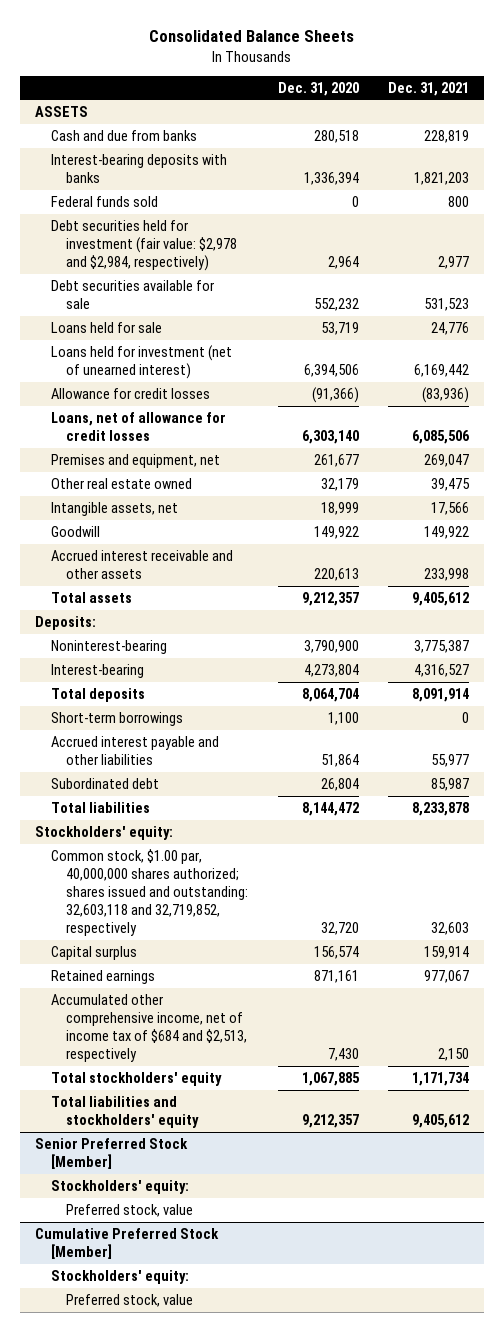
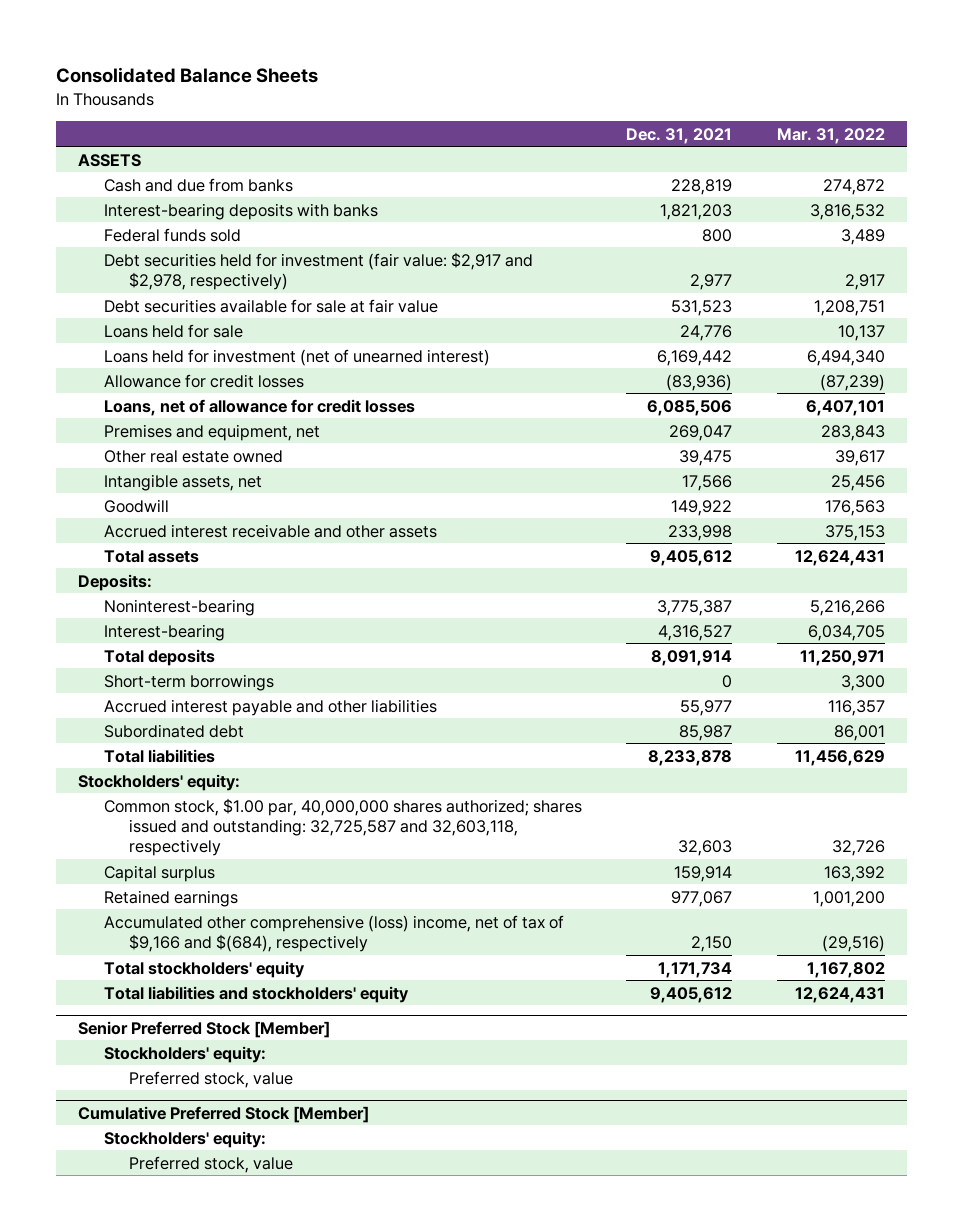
[277,81,359,96] Dec. 31, 2020 -> none
none -> [776,127,885,144] Mar. 31, 2022
[50,219,238,271] Debt securities held for investment (fair value: $2,978 and $2,984, respectively) -> [103,251,533,290] Debt securities held for investment (fair value: $2,917 and $2,978, respectively)
[50,279,214,309] Debt securities available for sale -> [103,298,438,313] Debt securities available for sale at fair value
[50,848,249,937] Common stock, $1.00 par, 40,000,000 shares authorized; shares issued and outstanding: 32,603,118 and 32,719,852, respectively -> [103,797,582,857] Common stock, $1.00 par, 40,000,000 shares authorized; shares issued and outstanding: 32,725,587 and 32,603,118, respectively
[50,993,248,1063] Accumulated other comprehensive income, net of income tax of $684 and $2,513, respectively -> [103,914,564,952] Accumulated other comprehensive (loss) income, net of tax of $9,166 and $(684), respectively

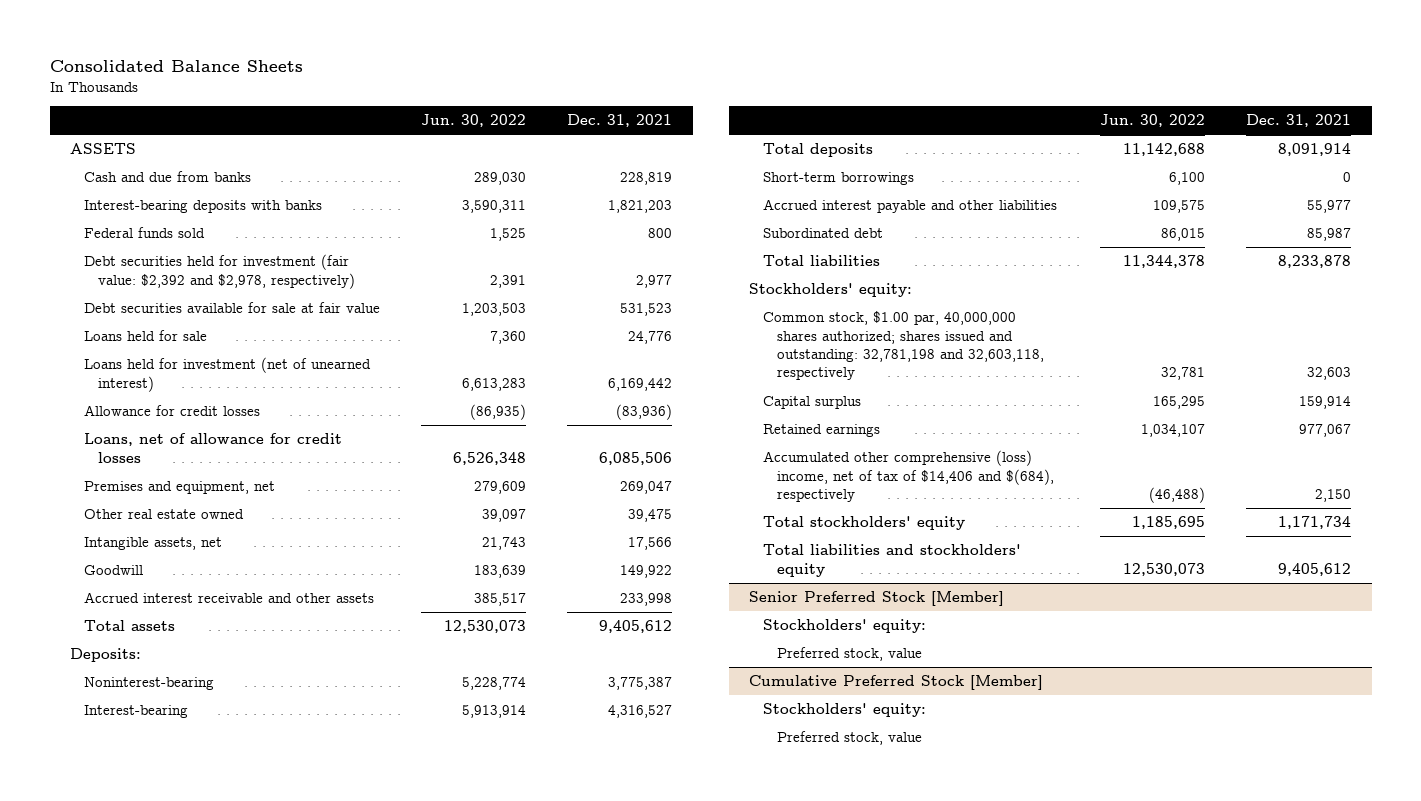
[776,127,885,144] Mar. 31, 2022 -> none
none -> [421,114,527,128] Jun. 30, 2022
[103,251,533,290] Debt securities held for investment (fair value: $2,917 and $2,978, respectively) -> [84,254,356,289] Debt securities held for investment (fair value: $2,392 and $2,978, respectively)
[103,797,582,857] Common stock, $1.00 par, 40,000,000 shares authorized; shares issued and outstanding: 32,725,587 and 32,603,118, respectively -> [763,311,1045,381] Common stock, $1.00 par, 40,000,000 shares authorized; shares issued and outstanding: 32,781,198 and 32,603,118, respectively
[103,914,564,952] Accumulated other comprehensive (loss) income, net of tax of $9,166 and $(684), respectively -> [763,450,1055,503] Accumulated other comprehensive (loss) income, net of tax of $14,406 and $(684), respectively

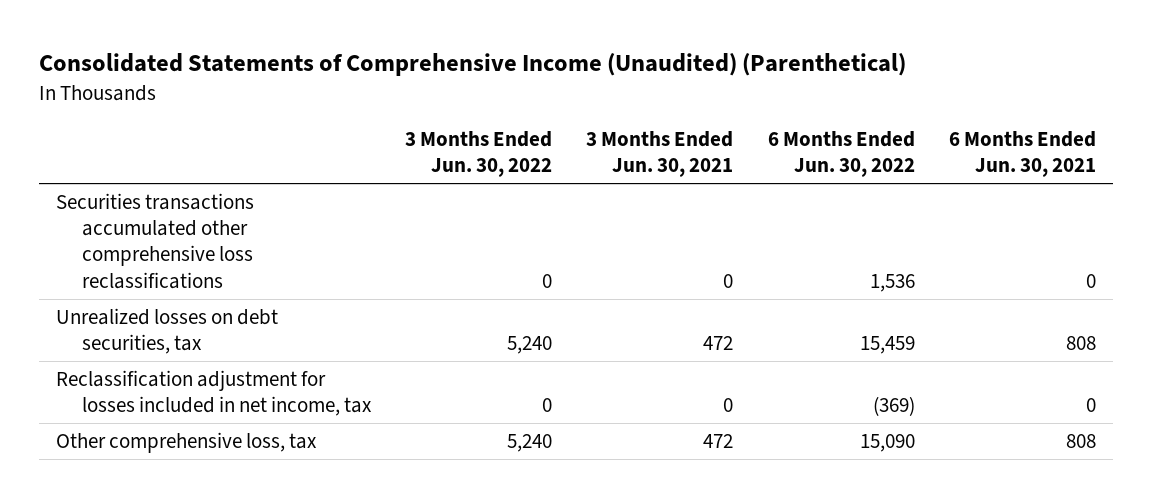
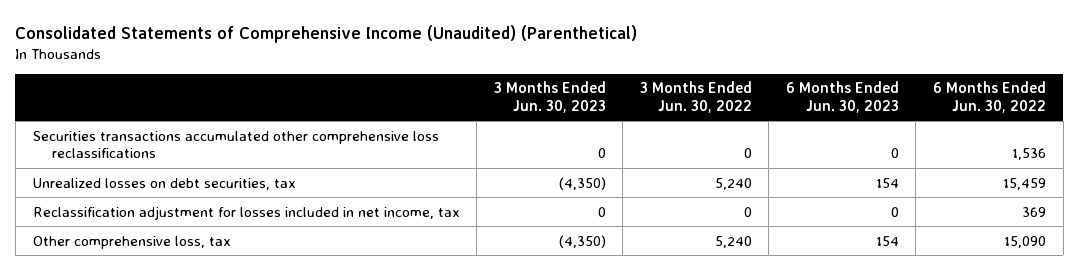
[586,131,734,178] 3 Months Ended Jun. 30, 2021 -> none
[949,131,1097,178] 6 Months Ended Jun. 30, 2021 -> none
none -> [493,81,606,113] 3 Months Ended Jun. 30, 2023
none -> [785,81,899,113] 6 Months Ended Jun. 30, 2023
[872,396,915,417] (369) -> [1022,206,1047,217] 369

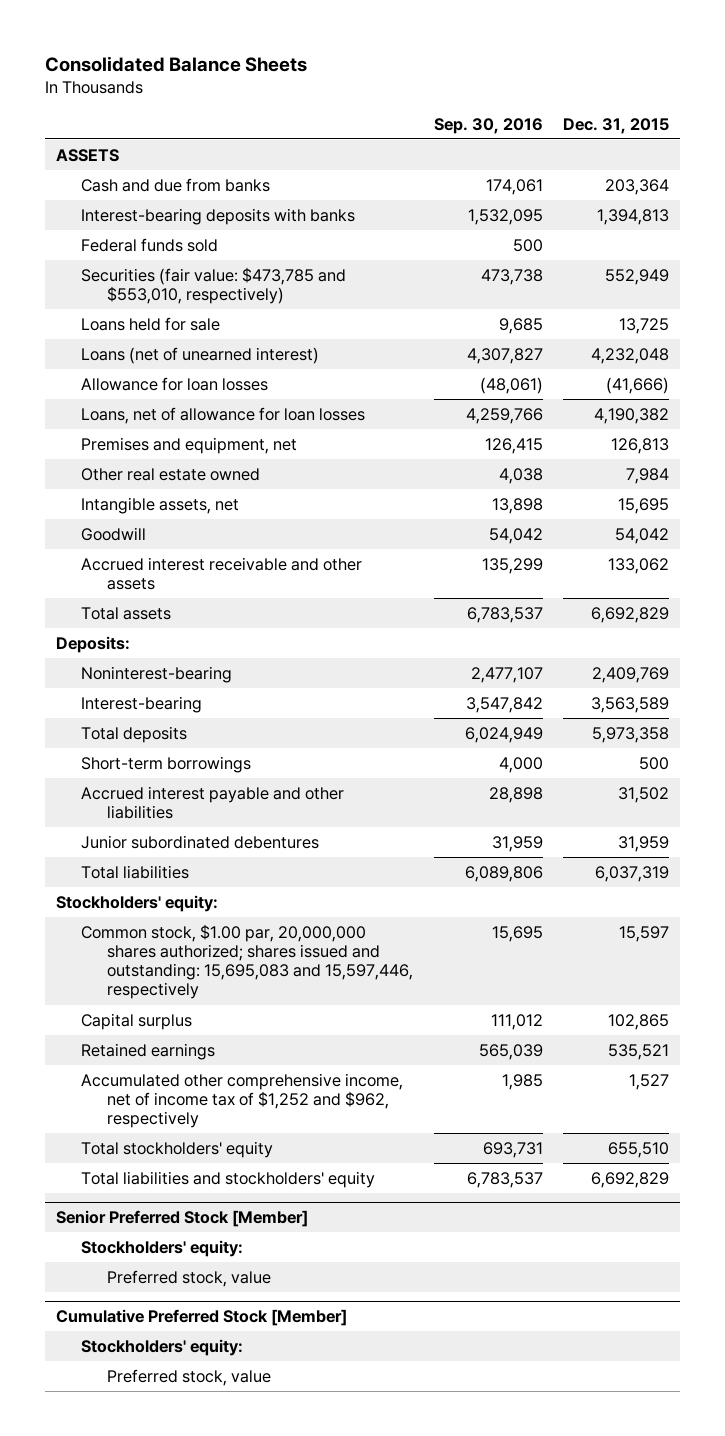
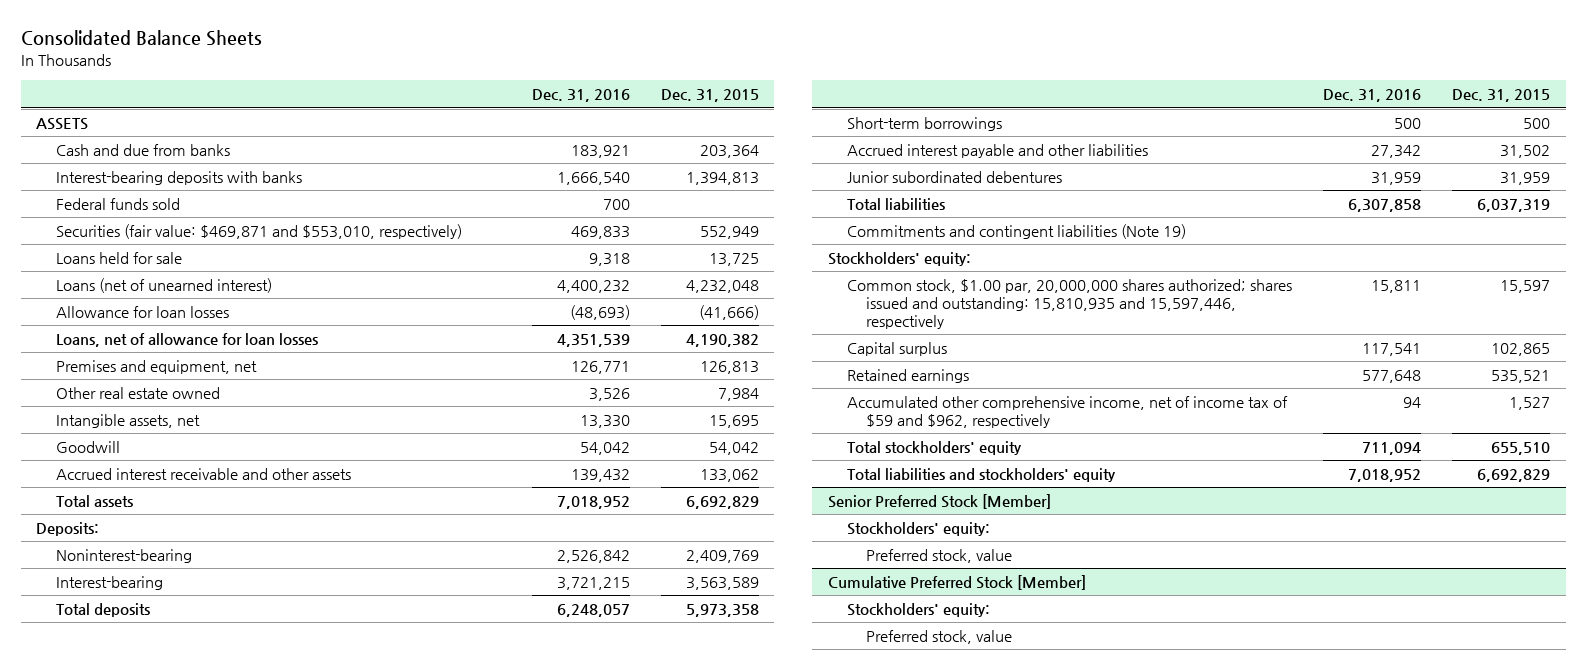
[433,117,543,134] Sep. 30, 2016 -> none
none -> [531,89,630,103] Dec. 31, 2016
[81,266,347,304] Securities (fair value: $473,785 and $553,010, respectively) -> [55,224,462,240] Securities (fair value: $469,871 and $553,010, respectively)
none -> [846,224,1186,240] Commitments and contingent liabilities (Note 19)
[81,923,413,1000] Common stock, $1.00 par, 20,000,000 shares authorized; shares issued and outstanding: 15,695,083 and 15,597,446, respectively -> [846,279,1292,329] Common stock, $1.00 par, 20,000,000 shares authorized; shares issued and outstanding: 15,810,935 and 15,597,446, respectively
[81,1072,404,1129] Accumulated other comprehensive income, net of income tax of $1,252 and $962, respectively -> [846,396,1288,428] Accumulated other comprehensive income, net of income tax of $59 and $962, respectively

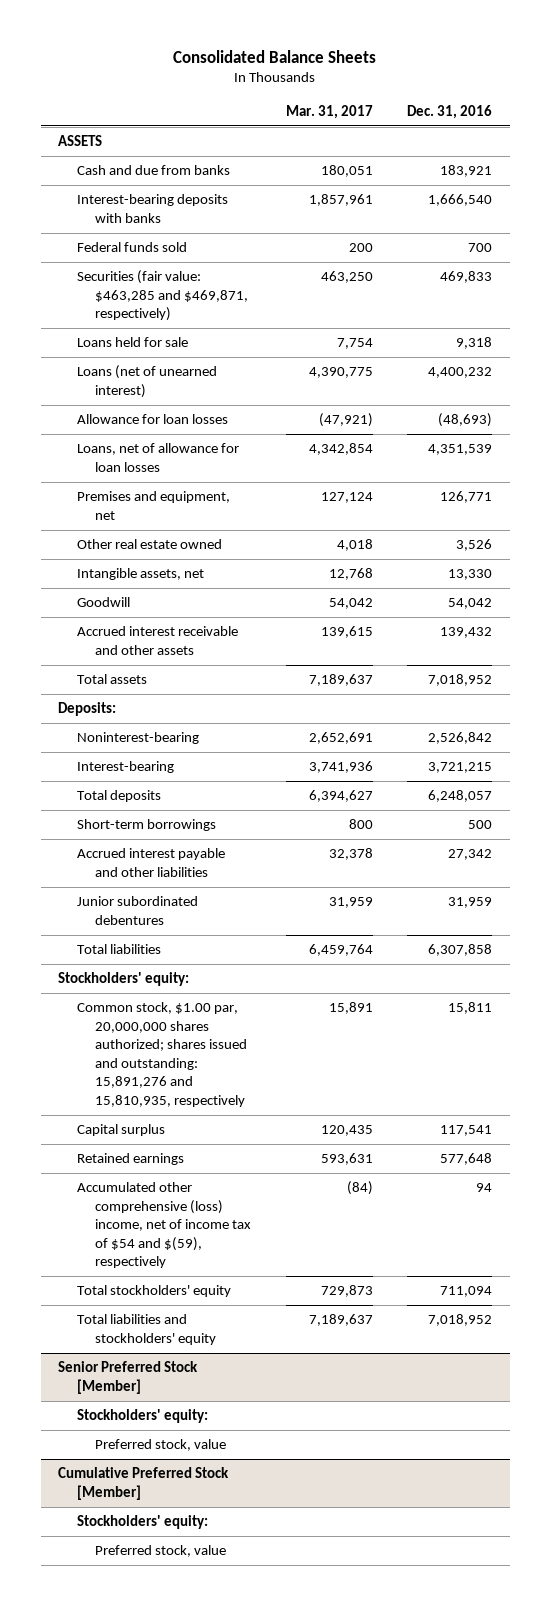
[660,89,759,103] Dec. 31, 2015 -> none
none -> [285,104,373,119] Mar. 31, 2017
[55,224,462,240] Securities (fair value: $469,871 and $553,010, respectively) -> [76,270,249,322] Securities (fair value: $463,285 and $469,871, respectively)
[846,224,1186,240] Commitments and contingent liabilities (Note 19) -> none
[846,279,1292,329] Common stock, $1.00 par, 20,000,000 shares authorized; shares issued and outstanding: 15,810,935 and 15,597,446, respectively -> [76,1002,248,1107] Common stock, $1.00 par, 20,000,000 shares authorized; shares issued and outstanding: 15,891,276 and 15,810,935, respectively
[846,396,1288,428] Accumulated other comprehensive income, net of income tax of $59 and $962, respectively -> [76,1182,252,1269] Accumulated other comprehensive (loss) income, net of income tax of $54 and $(59), respectively

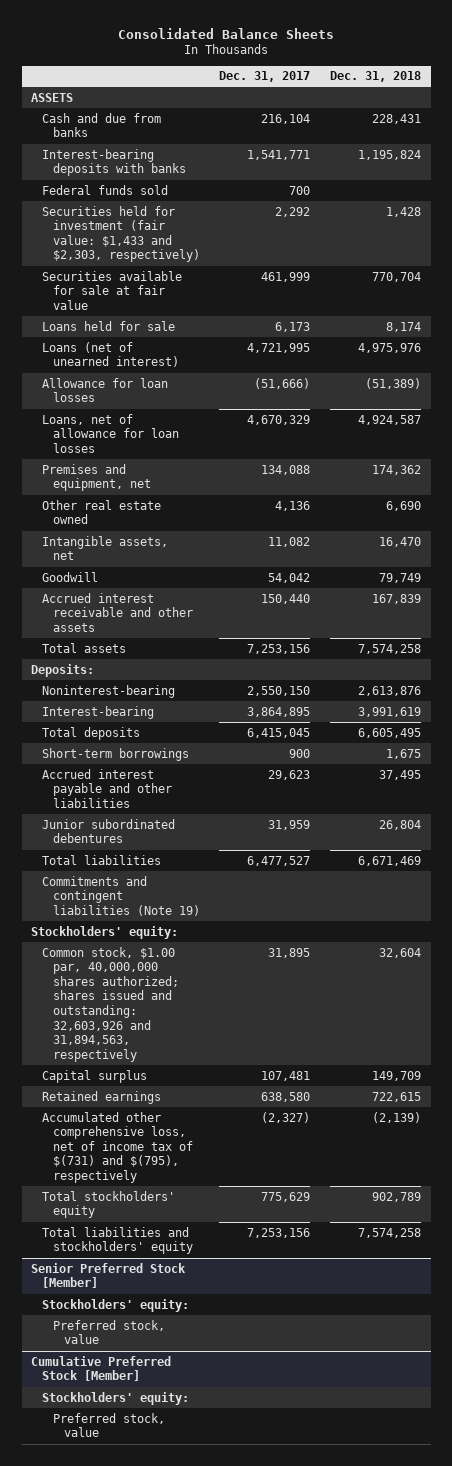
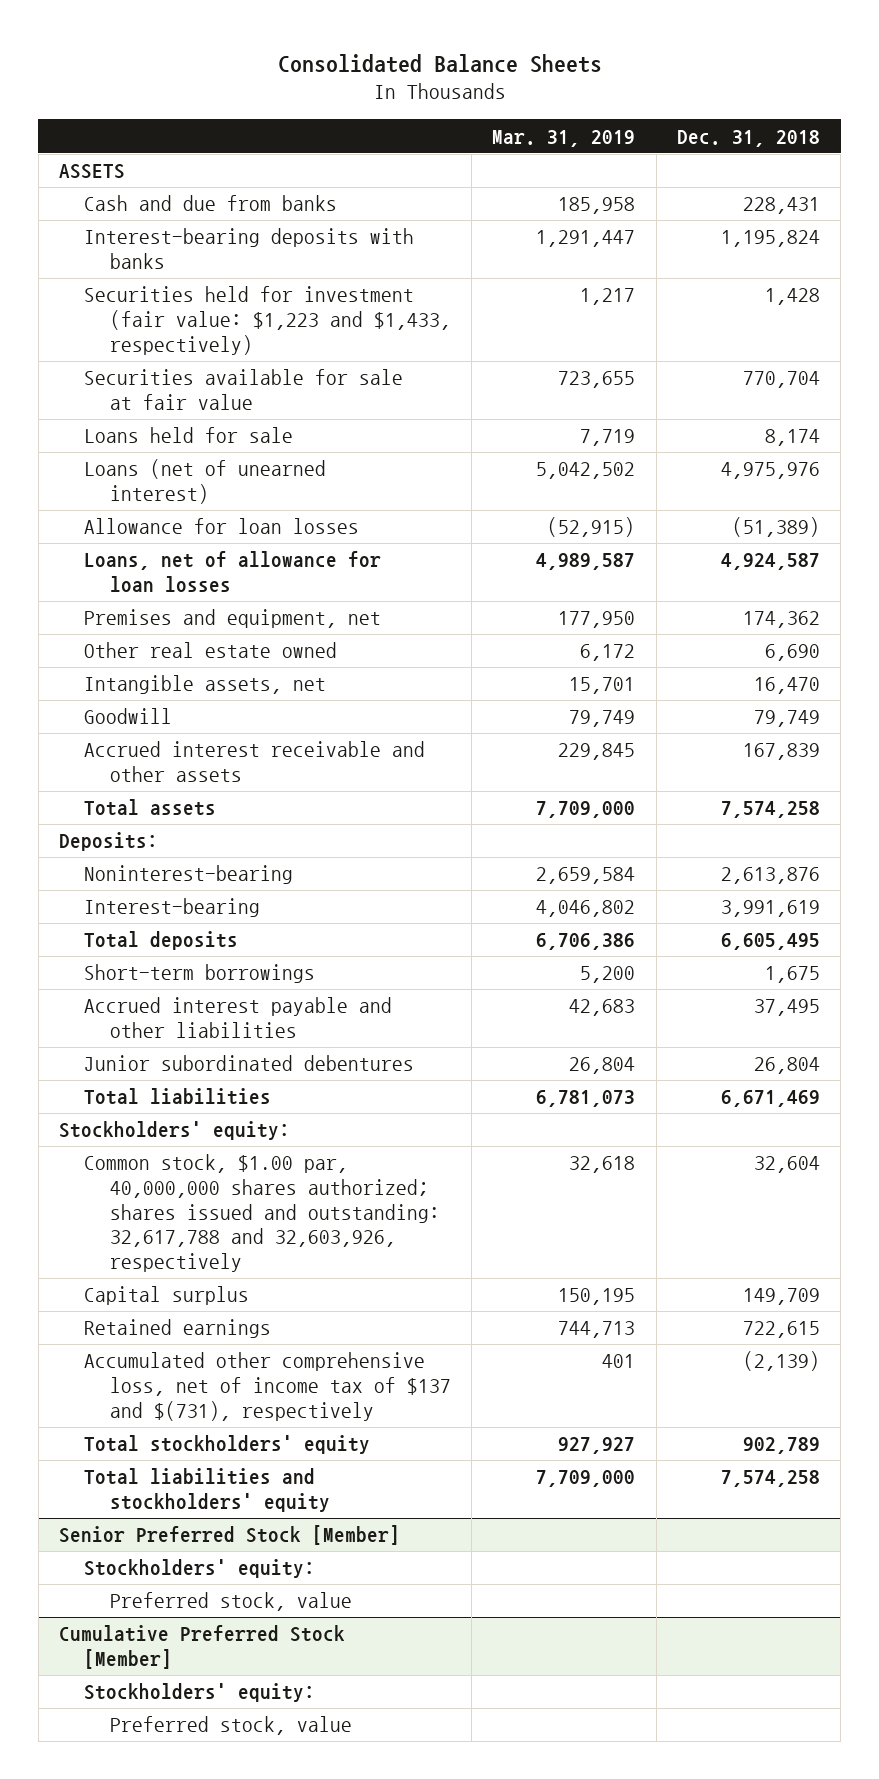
[219,71,311,83] Dec. 31, 2017 -> none
none -> [492,129,636,147] Mar. 31, 2019
[42,184,169,195] Federal funds sold -> none
[42,205,200,263] Securities held for investment (fair value: $1,433 and $2,303, respectively) -> [84,286,451,355] Securities held for investment (fair value: $1,223 and $1,433, respectively)
[42,875,200,916] Commitments and contingent liabilities (Note 19) -> none
[42,946,179,1063] Common stock, $1.00 par, 40,000,000 shares authorized; shares issued and outstanding: 32,603,926 and 31,894,563, respectively -> [84,1154,440,1273] Common stock, $1.00 par, 40,000,000 shares authorized; shares issued and outstanding: 32,617,788 and 32,603,926, respectively
[42,1111,193,1184] Accumulated other comprehensive loss, net of income tax of $(731) and $(795), respectively -> [84,1352,451,1421] Accumulated other comprehensive loss, net of income tax of $137 and $(731), respectively

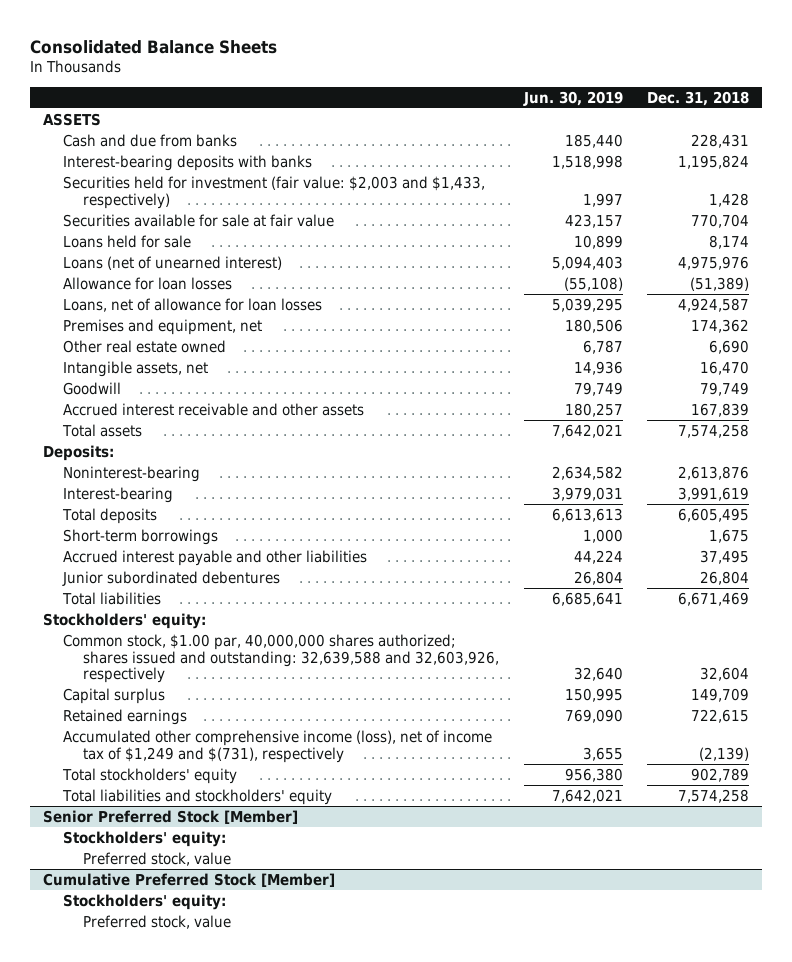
[492,129,636,147] Mar. 31, 2019 -> none
none -> [522,90,623,106] Jun. 30, 2019
[84,286,451,355] Securities held for investment (fair value: $1,223 and $1,433, respectively) -> [62,175,485,209] Securities held for investment (fair value: $2,003 and $1,433, respectively)
[84,1154,440,1273] Common stock, $1.00 par, 40,000,000 shares authorized; shares issued and outstanding: 32,617,788 and 32,603,926, respectively -> [62,633,499,684] Common stock, $1.00 par, 40,000,000 shares authorized; shares issued and outstanding: 32,639,588 and 32,603,926, respectively
[84,1352,451,1421] Accumulated other comprehensive loss, net of income tax of $137 and $(731), respectively -> [62,729,492,763] Accumulated other comprehensive income (loss), net of income tax of $1,249 and $(731), respectively

